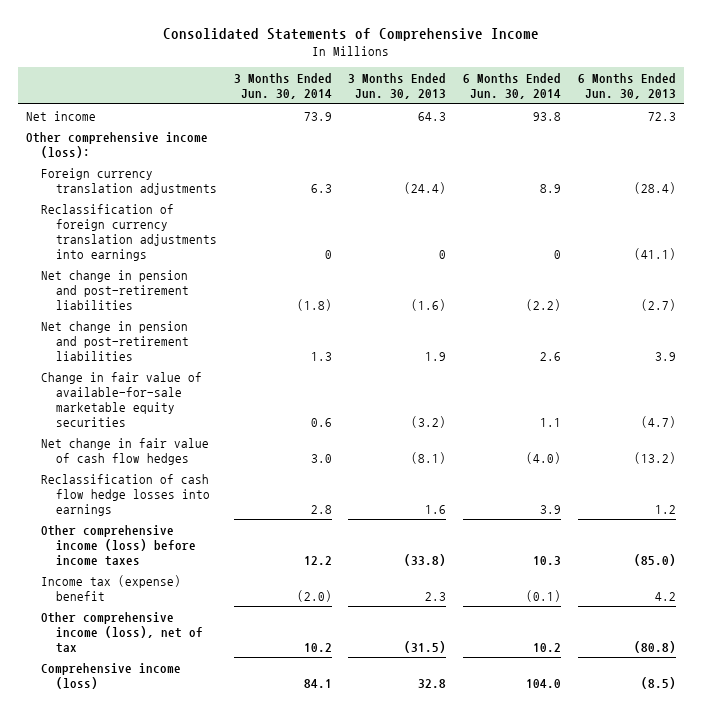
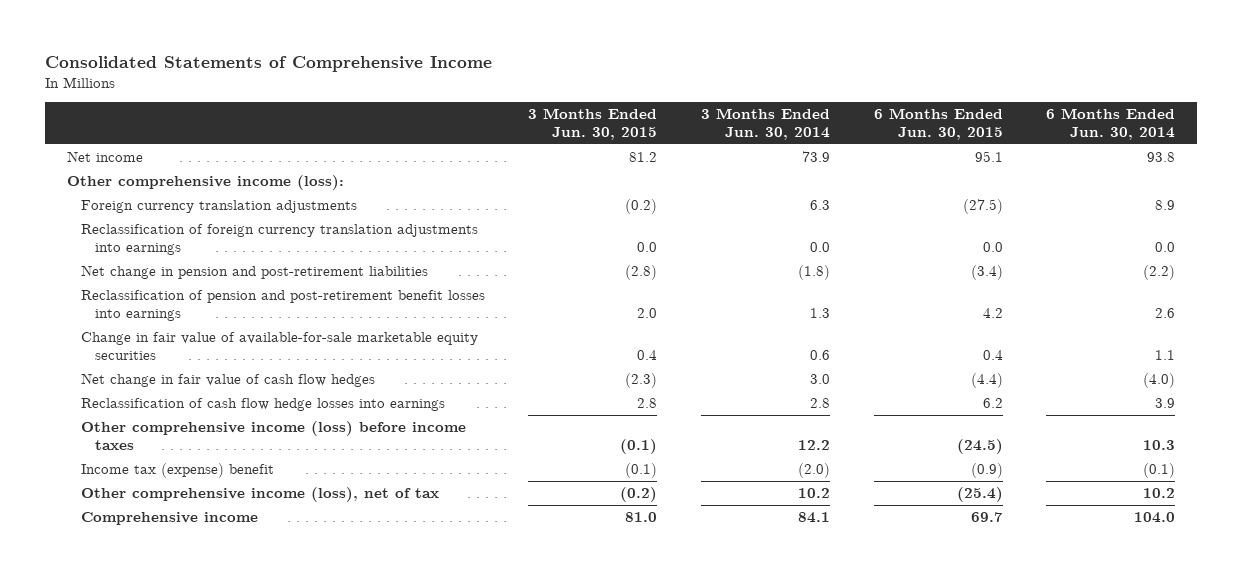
[348,73,447,100] 3 Months Ended Jun. 30, 2013 -> none
[577,73,676,100] 6 Months Ended Jun. 30, 2013 -> none
none -> [528,108,658,140] 3 Months Ended Jun. 30, 2015
none -> [873,108,1003,140] 6 Months Ended Jun. 30, 2015
[324,249,332,259] 0 -> [810,241,831,252] 0.0
[554,249,562,259] 0 -> [1155,241,1176,252] 0.0
[41,320,189,361] Net change in pension and post-retirement liabilities -> [80,290,485,321] Reclassification of pension and post-retirement benefit losses into earnings
[41,662,182,689] Comprehensive income (loss) -> [80,512,258,526] Comprehensive income

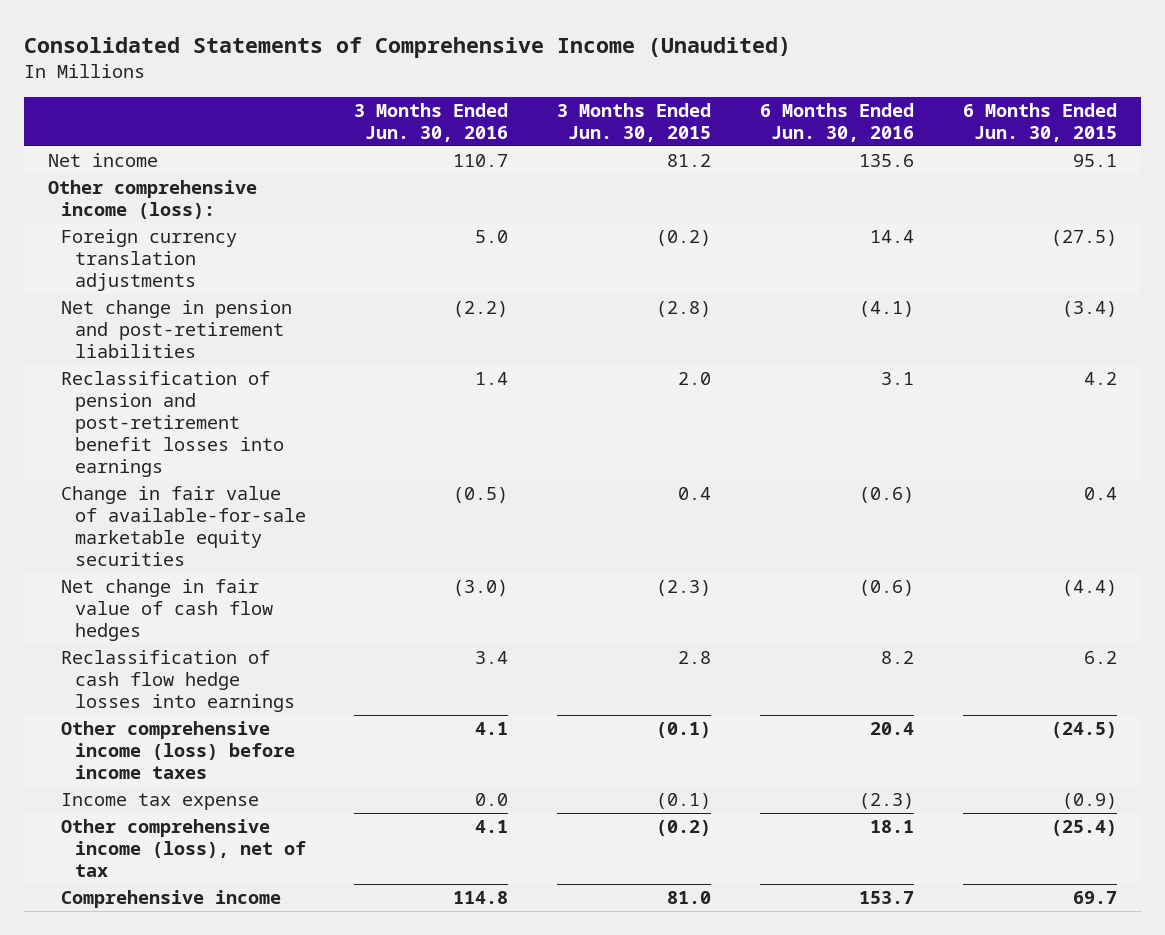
[45,55,493,72] Consolidated Statements of Comprehensive Income -> [23,36,791,58] Consolidated Statements of Comprehensive Income (Unaudited)
[701,108,831,140] 3 Months Ended Jun. 30, 2014 -> none
[1046,108,1176,140] 6 Months Ended Jun. 30, 2014 -> none
none -> [354,102,509,143] 3 Months Ended Jun. 30, 2016
none -> [760,102,915,143] 6 Months Ended Jun. 30, 2016
[80,224,478,255] Reclassification of foreign currency translation adjustments into earnings -> none
[80,463,274,479] Income tax (expense) benefit -> [61,793,260,811] Income tax expense

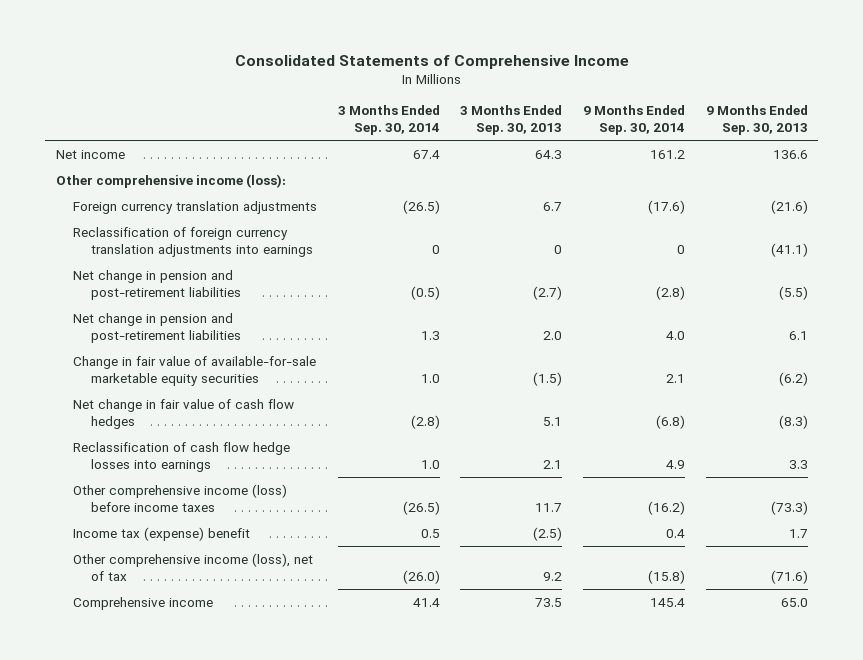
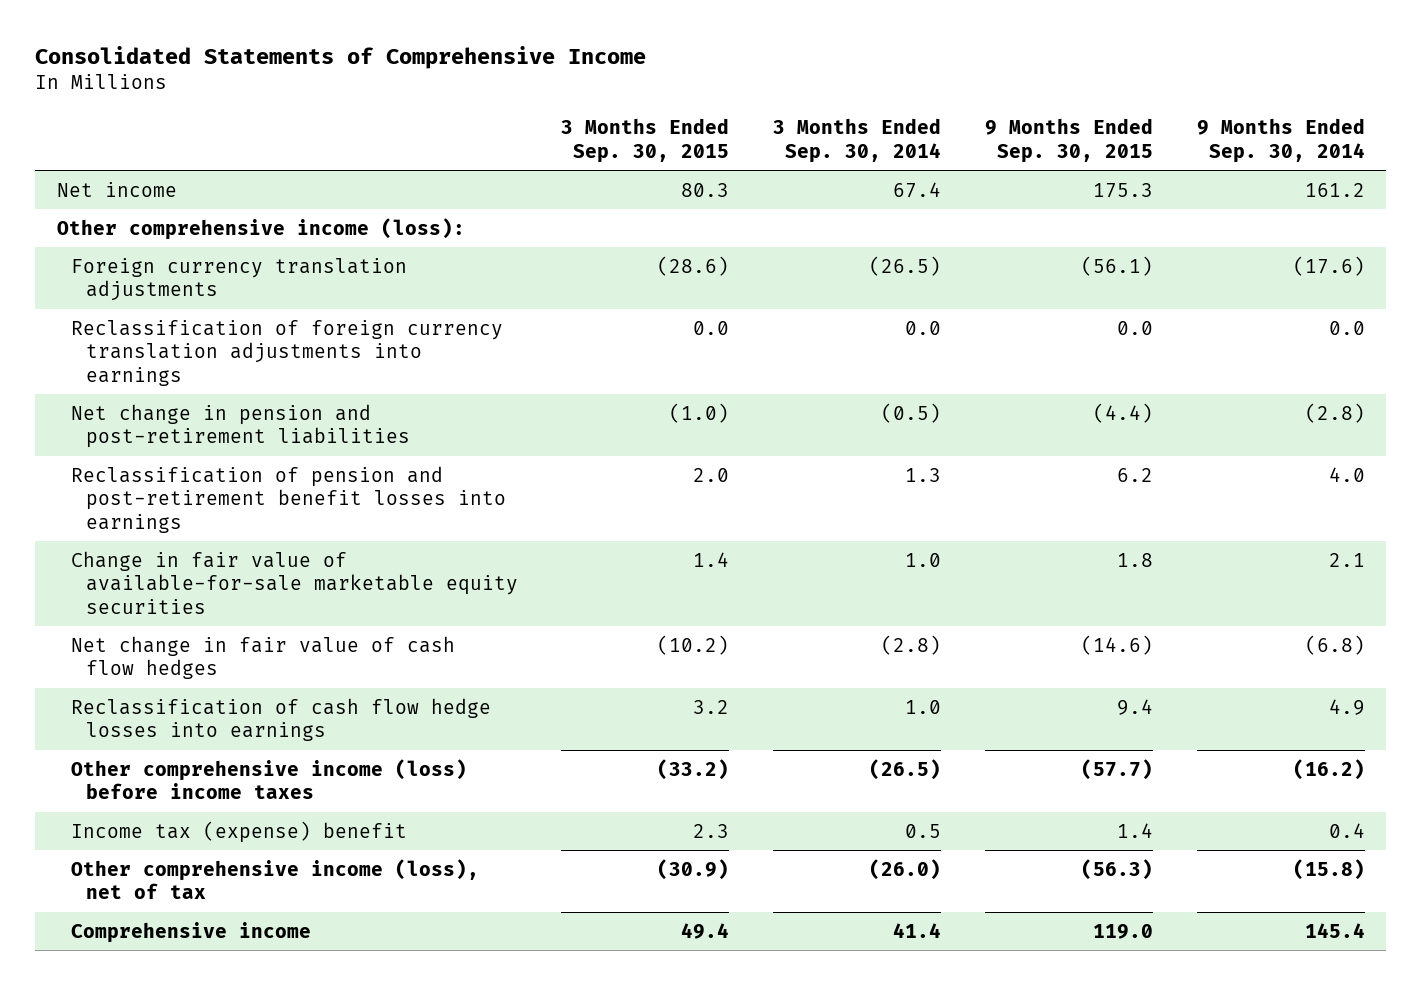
[460,105,563,136] 3 Months Ended Sep. 30, 2013 -> none
[705,105,808,136] 9 Months Ended Sep. 30, 2013 -> none
none -> [561,117,730,163] 3 Months Ended Sep. 30, 2015
none -> [984,117,1153,163] 9 Months Ended Sep. 30, 2015
[431,244,440,254] 0 -> [905,320,942,335] 0.0
[676,244,685,254] 0 -> [1328,320,1365,335] 0.0
[73,312,241,343] Net change in pension and post-retirement liabilities -> [71,465,506,533] Reclassification of pension and post-retirement benefit losses into earnings

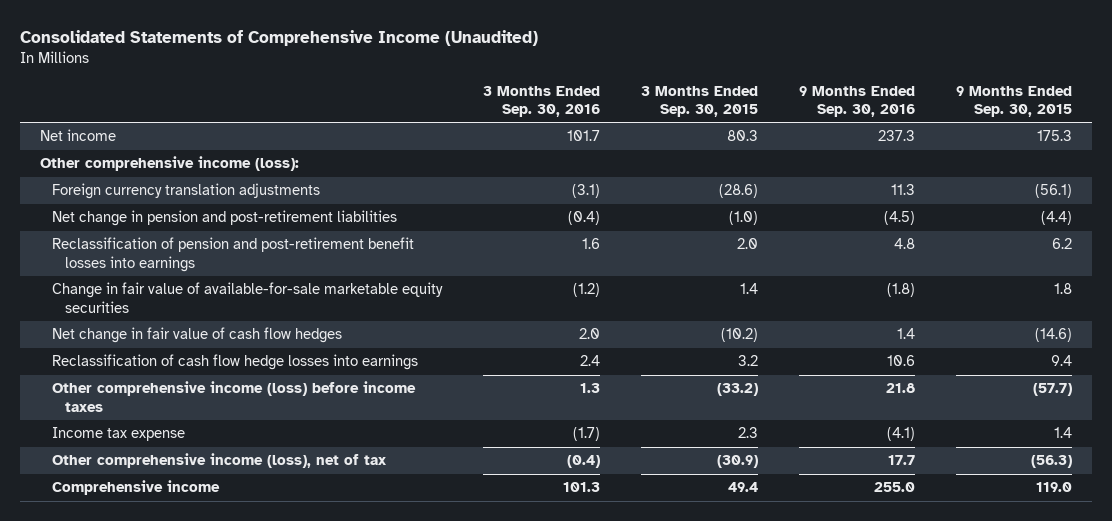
[34,46,646,70] Consolidated Statements of Comprehensive Income -> [19,29,538,46] Consolidated Statements of Comprehensive Income (Unaudited)
[773,117,942,163] 3 Months Ended Sep. 30, 2014 -> none
[1196,117,1365,163] 9 Months Ended Sep. 30, 2014 -> none
none -> [483,85,601,118] 3 Months Ended Sep. 30, 2016
none -> [799,85,916,118] 9 Months Ended Sep. 30, 2016
[71,319,504,386] Reclassification of foreign currency translation adjustments into earnings -> none
[71,820,408,843] Income tax (expense) benefit -> [52,427,186,442] Income tax expense

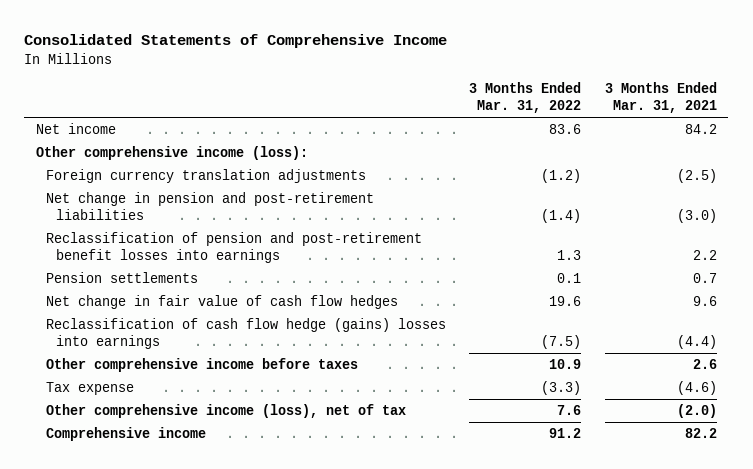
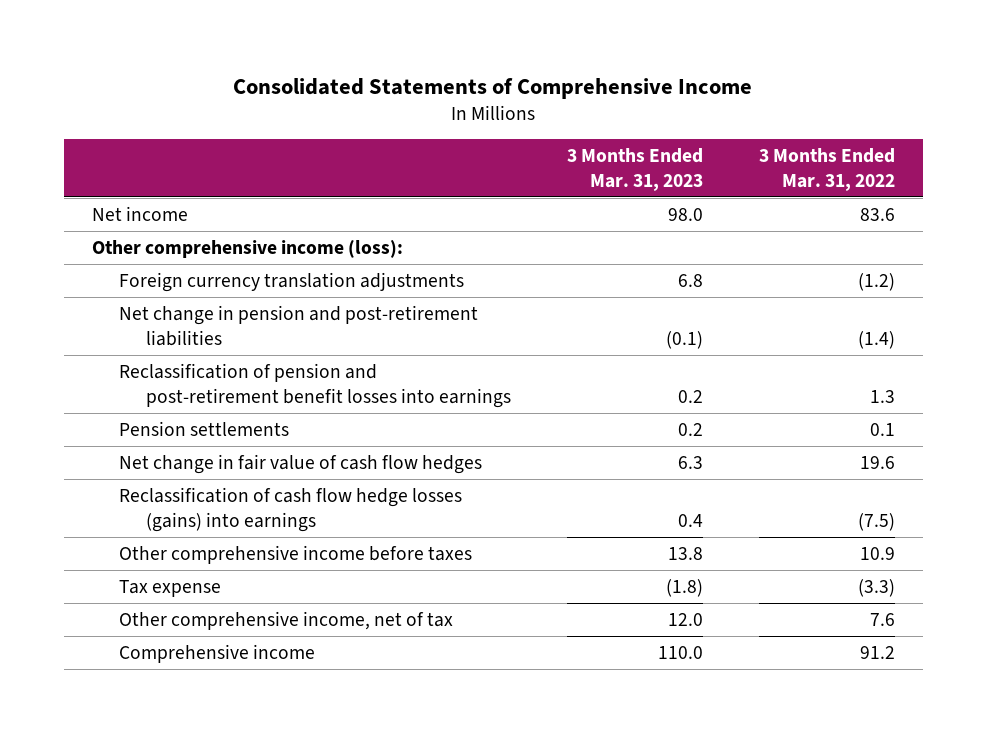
[604,82,717,113] 3 Months Ended Mar. 31, 2021 -> none
none -> [566,147,703,191] 3 Months Ended Mar. 31, 2023
[46,318,447,349] Reclassification of cash flow hedge (gains) losses into earnings -> [118,486,462,532] Reclassification of cash flow hedge losses (gains) into earnings
[46,404,407,419] Other comprehensive income (loss), net of tax -> [118,610,453,630] Other comprehensive income, net of tax

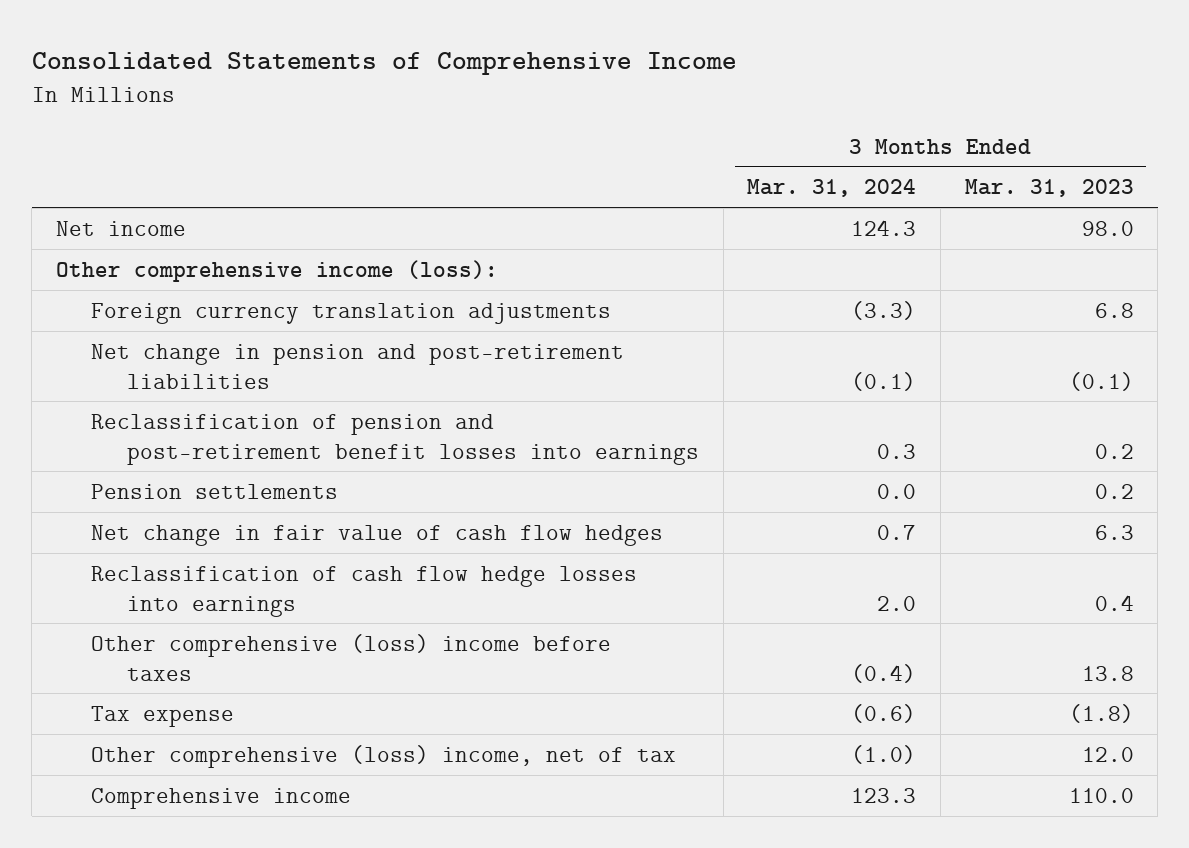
[759,147,896,191] 3 Months Ended Mar. 31, 2022 -> none
none -> [747,179,917,198] Mar. 31, 2024
[118,486,462,532] Reclassification of cash flow hedge losses (gains) into earnings -> [91,565,638,617] Reclassification of cash flow hedge losses into earnings
[118,544,472,564] Other comprehensive income before taxes -> [91,633,612,681] Other comprehensive (loss) income before taxes
[118,610,453,630] Other comprehensive income, net of tax -> [91,744,677,768] Other comprehensive (loss) income, net of tax

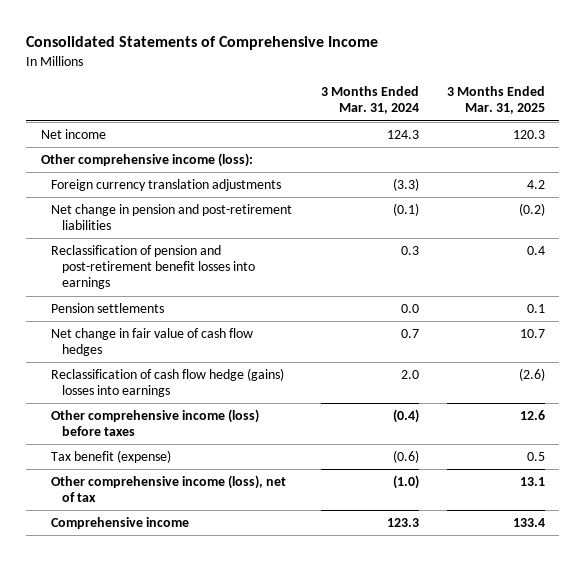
[964,179,1134,198] Mar. 31, 2023 -> none
none -> [447,86,546,115] 3 Months Ended Mar. 31, 2025
[91,565,638,617] Reclassification of cash flow hedge losses into earnings -> [51,367,285,398] Reclassification of cash flow hedge (gains) losses into earnings
[91,633,612,681] Other comprehensive (loss) income before taxes -> [51,408,260,437] Other comprehensive income (loss) before taxes
[91,705,235,727] Tax expense -> [51,449,172,463] Tax benefit (expense)
[91,744,677,768] Other comprehensive (loss) income, net of tax -> [51,474,287,503] Other comprehensive income (loss), net of tax

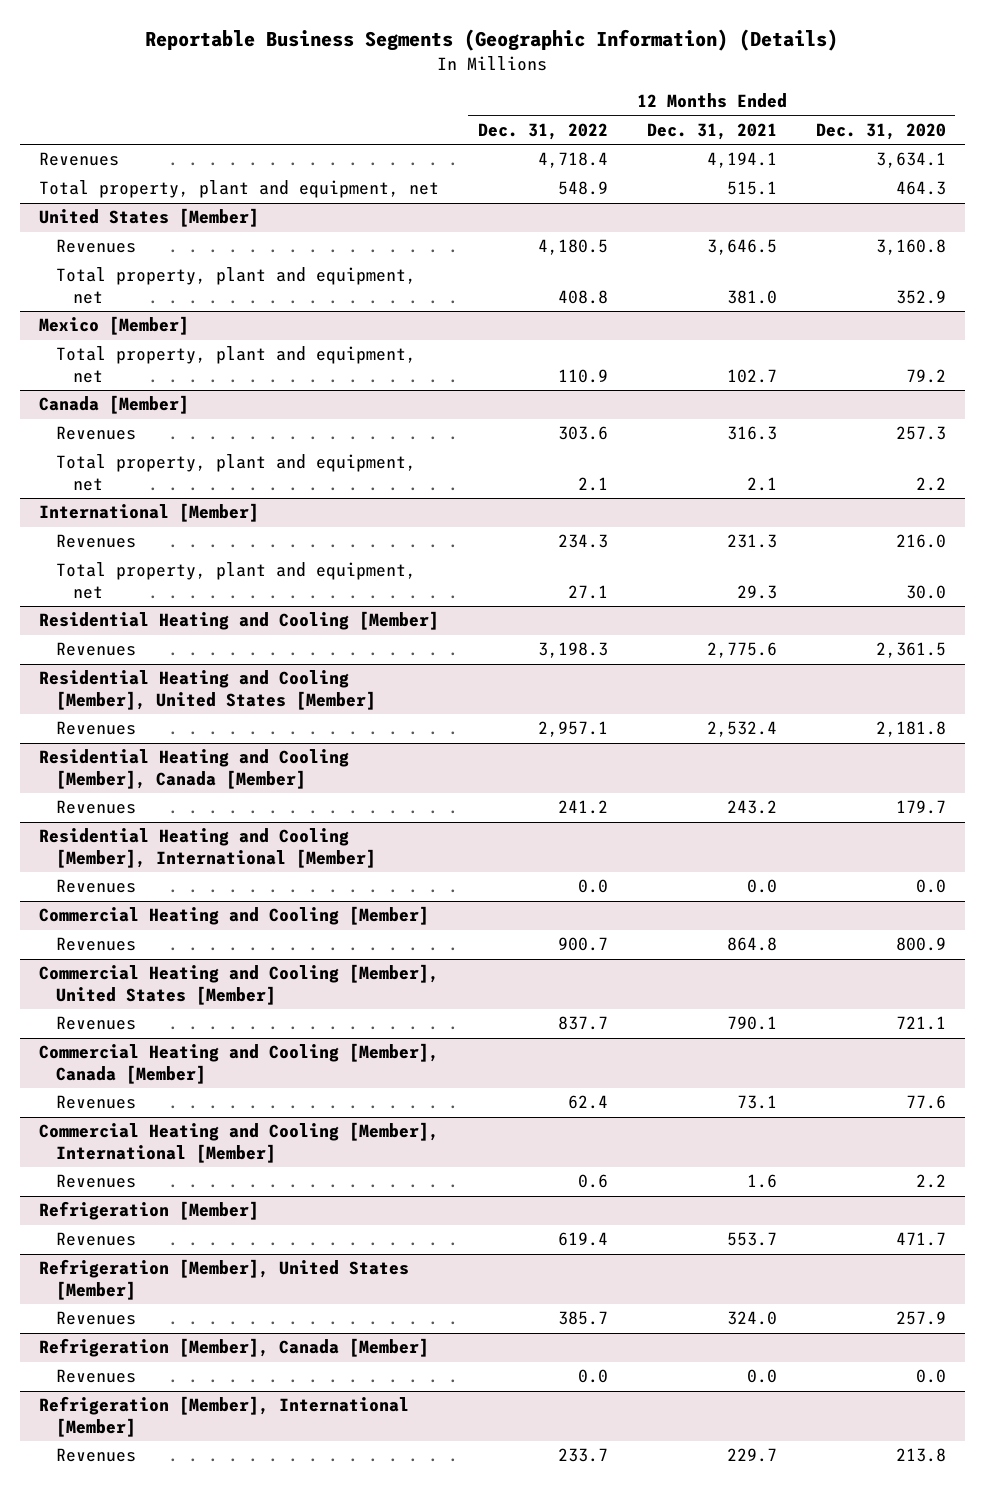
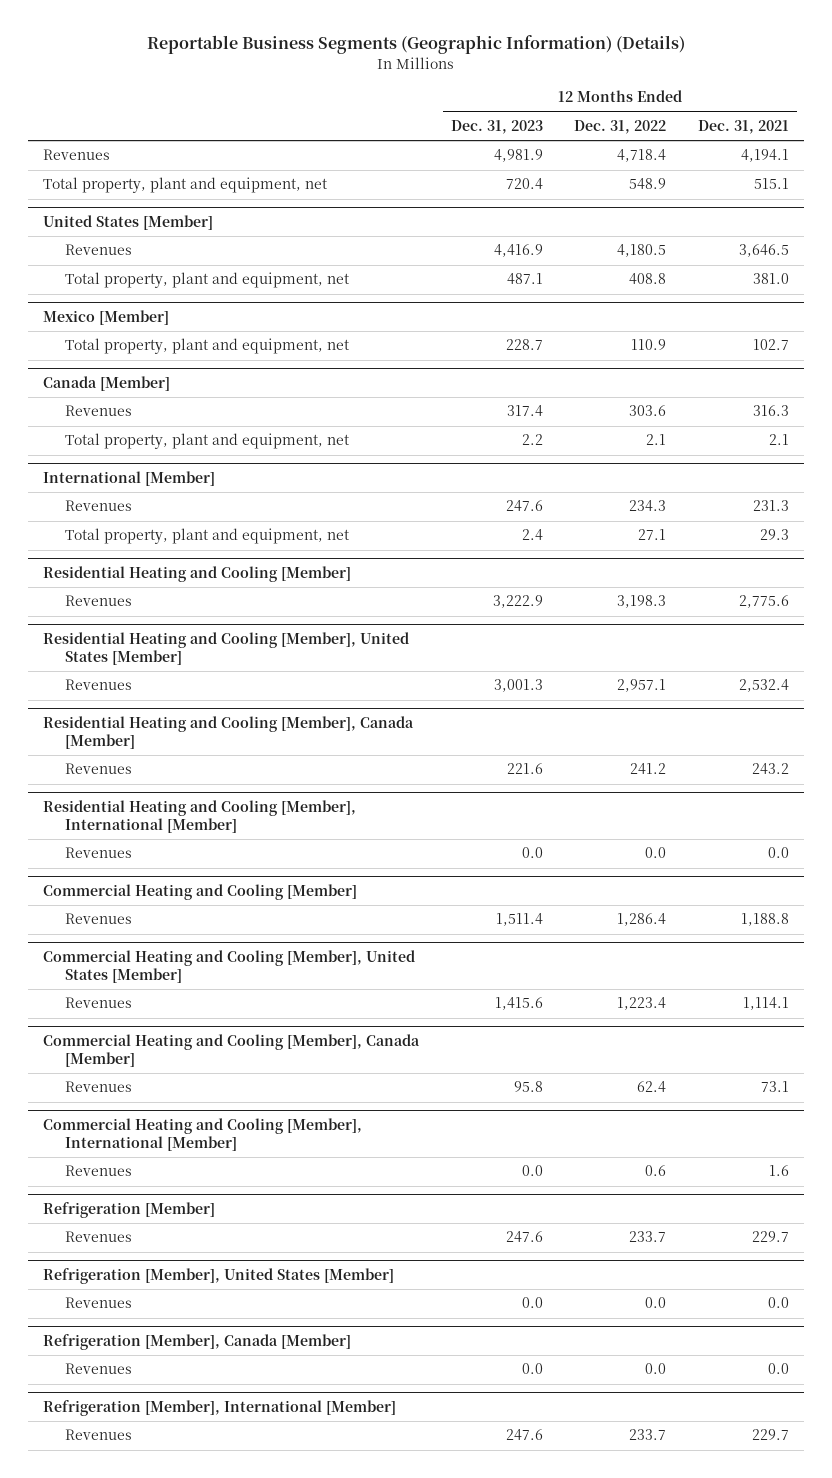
[815,122,946,140] Dec. 31, 2020 -> none
none -> [450,119,543,134] Dec. 31, 2023
[557,937,608,952] 900.7 -> [617,913,667,927] 1,286.4
[726,937,777,952] 864.8 -> [740,913,789,927] 1,188.8
[557,1016,608,1031] 837.7 -> [617,997,667,1011] 1,223.4
[726,1016,777,1031] 790.1 -> [742,997,789,1011] 1,114.1
[557,1232,608,1247] 619.4 -> [629,1231,667,1243] 233.7
[726,1232,777,1247] 553.7 -> [751,1231,789,1243] 229.7
[557,1311,608,1326] 385.7 -> [645,1297,667,1309] 0.0
[726,1311,777,1326] 324.0 -> [767,1297,789,1309] 0.0

